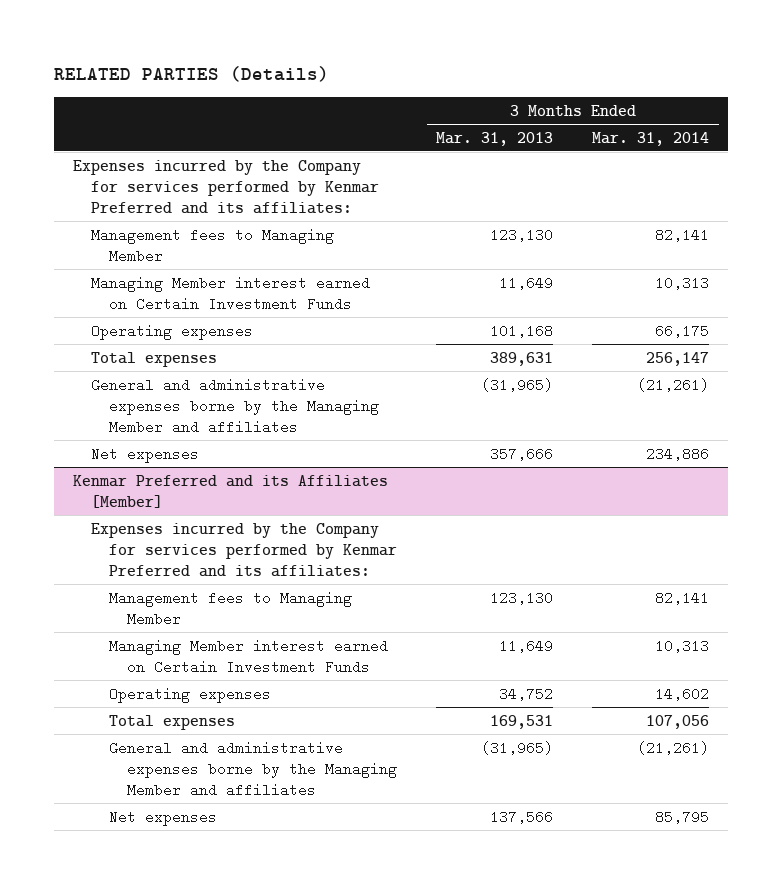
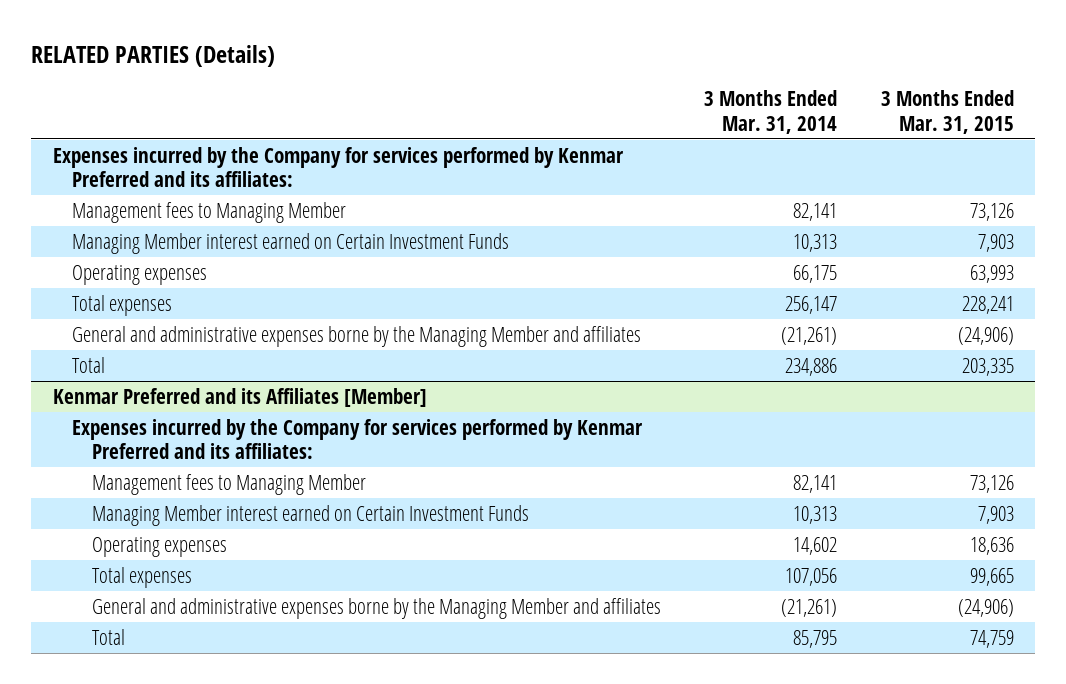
[436,131,554,146] Mar. 31, 2013 -> none
none -> [880,90,1014,134] 3 Months Ended Mar. 31, 2015
[91,446,200,463] Net expenses -> [72,356,106,373] Total
[109,809,218,826] Net expenses -> [91,628,125,645] Total

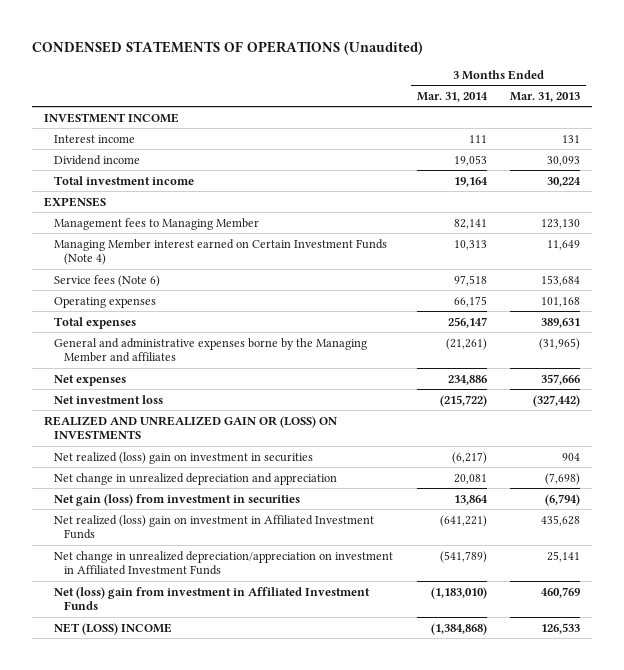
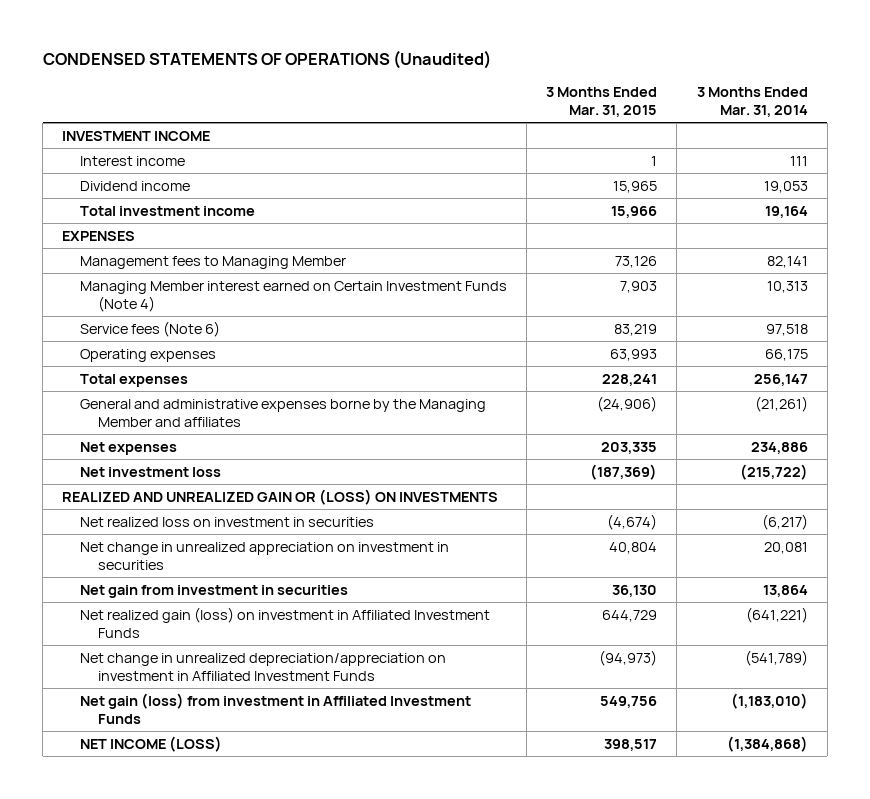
[510,91,581,102] Mar. 31, 2013 -> none
none -> [546,86,658,118] 3 Months Ended Mar. 31, 2015
[54,451,314,464] Net realized (loss) gain on investment in securities -> [80,516,375,527] Net realized loss on investment in securities
[54,472,338,485] Net change in unrealized depreciation and appreciation -> [80,541,450,570] Net change in unrealized appreciation on investment in securities
[54,493,301,506] Net gain (loss) from investment in securities -> [80,584,349,598] Net gain from investment in securities
[54,514,375,540] Net realized (loss) gain on investment in Affiliated Investment Funds -> [80,606,491,638] Net realized gain (loss) on investment in Affiliated Investment Funds
[54,586,371,611] Net (loss) gain from investment in Affiliated Investment Funds -> [80,692,472,724] Net gain (loss) from investment in Affiliated Investment Funds
[54,622,173,635] NET (LOSS) INCOME -> [80,735,223,752] NET INCOME (LOSS)

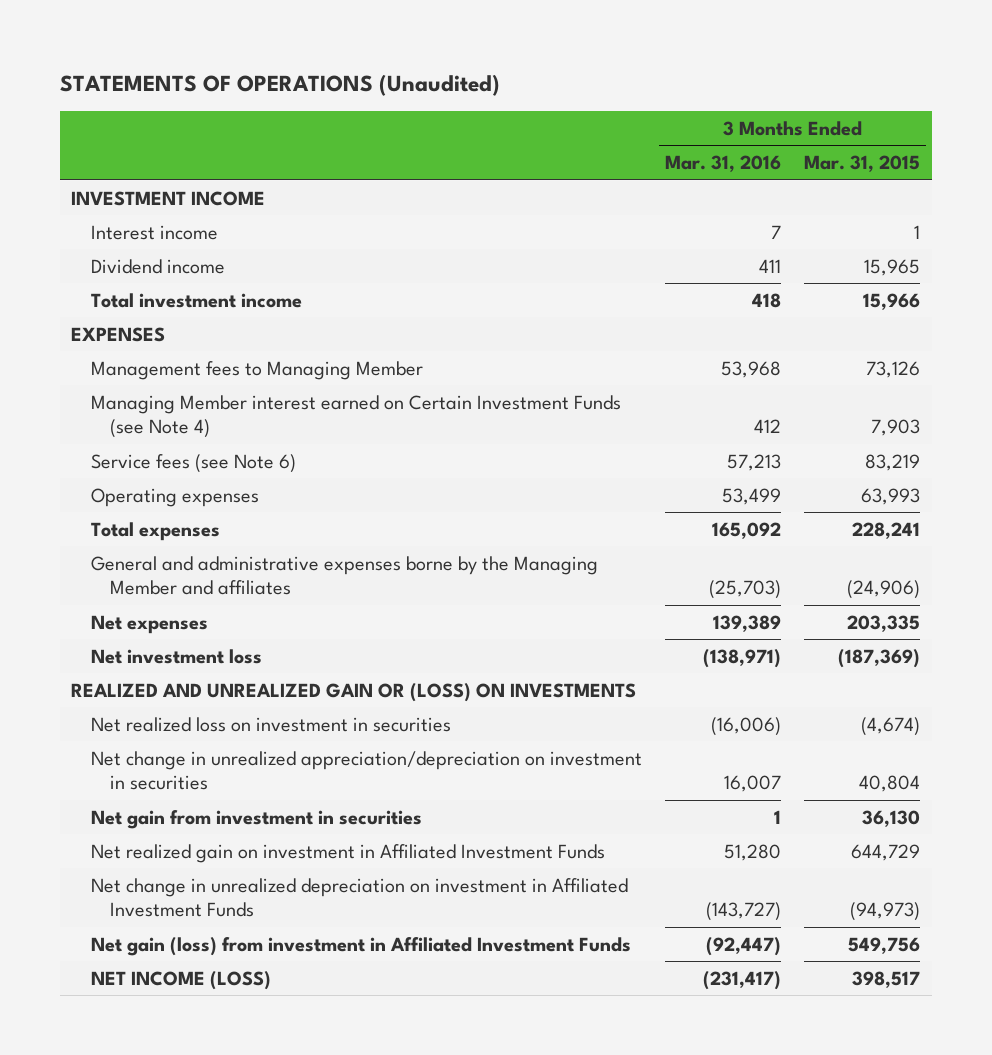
[42,49,491,69] CONDENSED STATEMENTS OF OPERATIONS (Unaudited) -> [59,73,500,96] STATEMENTS OF OPERATIONS (Unaudited)
[696,86,808,118] 3 Months Ended Mar. 31, 2014 -> none
none -> [665,155,782,173] Mar. 31, 2016
[80,280,508,312] Managing Member interest earned on Certain Investment Funds (Note 4) -> [90,394,621,439] Managing Member interest earned on Certain Investment Funds (see Note 4)
[80,320,221,337] Service fees (Note 6) -> [90,453,296,473] Service fees (see Note 6)
[80,541,450,570] Net change in unrealized appreciation on investment in securities -> [90,750,642,791] Net change in unrealized appreciation/depreciation on investment in securities
[80,606,491,638] Net realized gain (loss) on investment in Affiliated Investment Funds -> [90,843,605,863] Net realized gain on investment in Affiliated Investment Funds
[80,652,447,681] Net change in unrealized depreciation/appreciation on investment in Affiliated Investment Funds -> [90,877,628,918] Net change in unrealized depreciation on investment in Affiliated Investment Funds

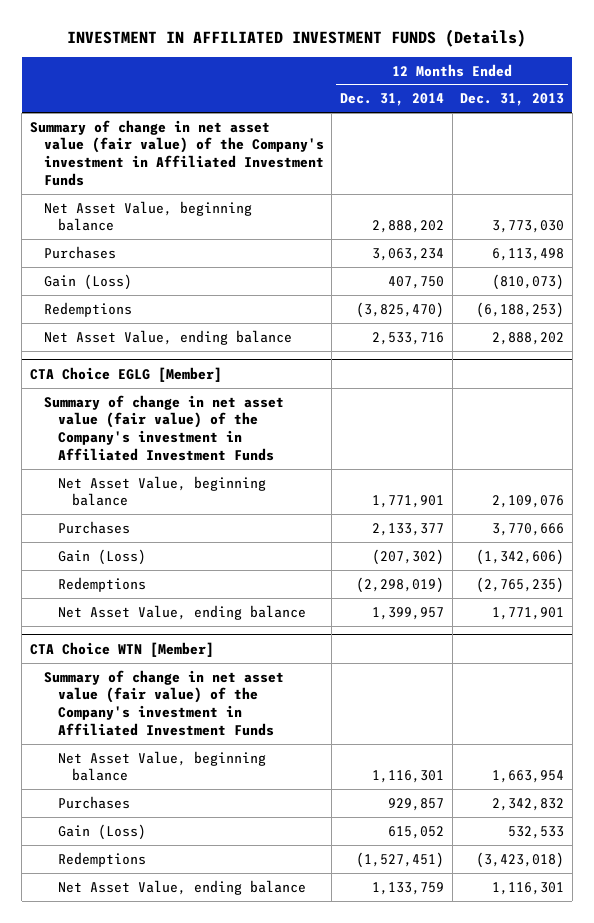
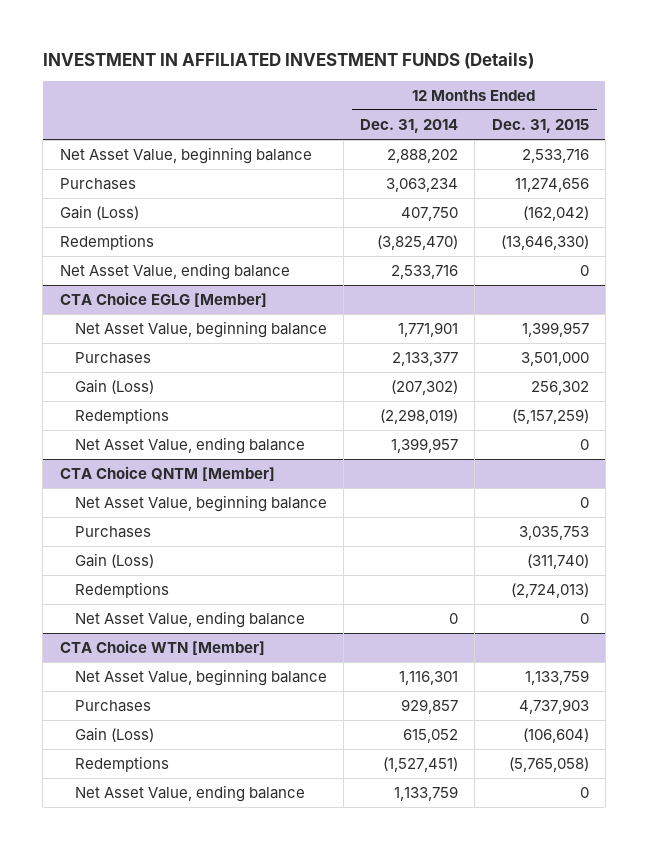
[460,93,565,107] Dec. 31, 2013 -> none
none -> [491,118,589,133] Dec. 31, 2015
[29,119,324,186] Summary of change in net asset value (fair value) of the Company's investment in Affiliated Investment Funds -> none
[43,394,284,461] Summary of change in net asset value (fair value) of the Company's investment in Affiliated Investment Funds -> none
none -> [59,465,275,481] CTA Choice QNTM [Member]
none -> [74,494,327,512] Net Asset Value, beginning balance
none -> [74,525,151,538] Purchases
none -> [74,552,154,568] Gain (Loss)
none -> [74,581,169,598] Redemptions
none -> [74,610,305,628] Net Asset Value, ending balance
[43,669,284,736] Summary of change in net asset value (fair value) of the Company's investment in Affiliated Investment Funds -> none

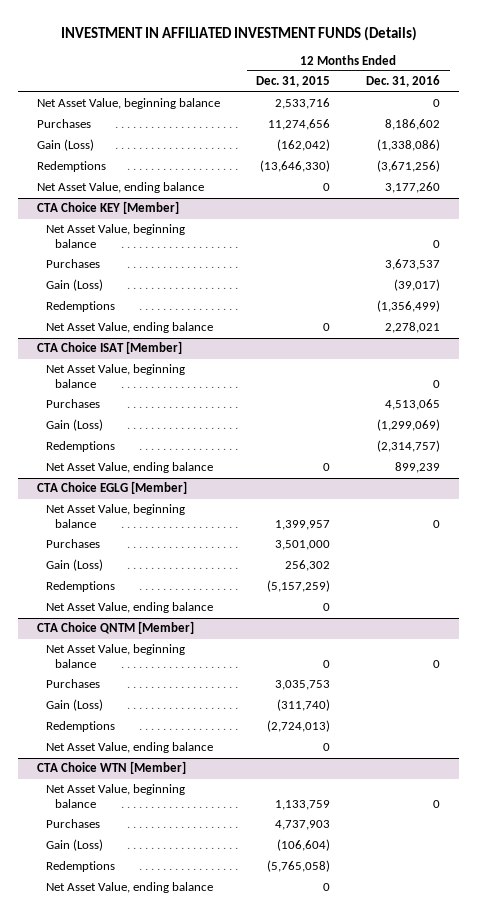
[360,118,459,133] Dec. 31, 2014 -> none
none -> [366,75,441,88] Dec. 31, 2016
none -> [36,201,179,215] CTA Choice KEY [Member]
none -> [45,224,185,248] Net Asset Value, beginning balance
none -> [45,259,100,269] Purchases
none -> [45,279,103,292] Gain (Loss)
none -> [45,301,115,313] Redemptions
none -> [45,322,213,334] Net Asset Value, ending balance
none -> [36,341,182,355] CTA Choice ISAT [Member]
none -> [45,364,185,388] Net Asset Value, beginning balance
none -> [45,399,100,409] Purchases
none -> [45,419,103,432] Gain (Loss)
none -> [45,441,115,453] Redemptions
none -> [45,462,213,474] Net Asset Value, ending balance

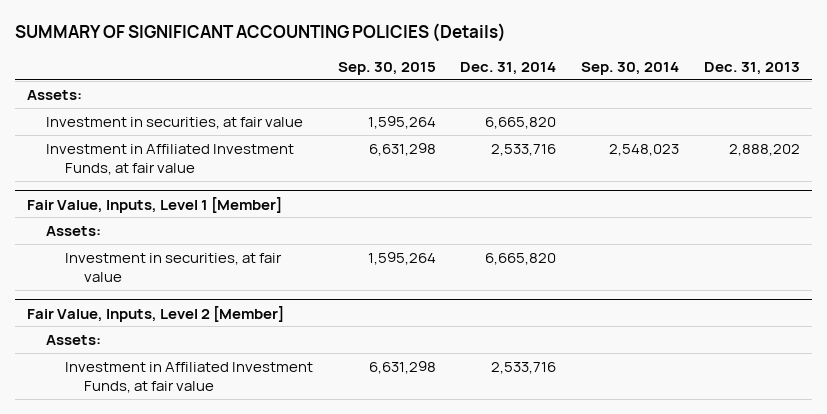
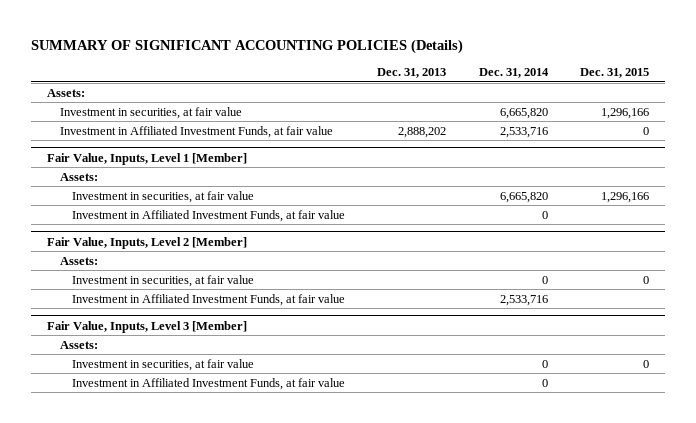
[337,61,436,75] Sep. 30, 2015 -> none
[581,61,680,75] Sep. 30, 2014 -> none
none -> [580,68,650,79] Dec. 31, 2015
none -> [71,209,345,222] Investment in Affiliated Investment Funds, at fair value
none -> [71,274,254,287] Investment in securities, at fair value
none -> [47,320,248,333] Fair Value, Inputs, Level 3 [Member]
none -> [59,340,98,349] Assets:
none -> [71,358,254,371] Investment in securities, at fair value
none -> [71,377,345,390] Investment in Affiliated Investment Funds, at fair value

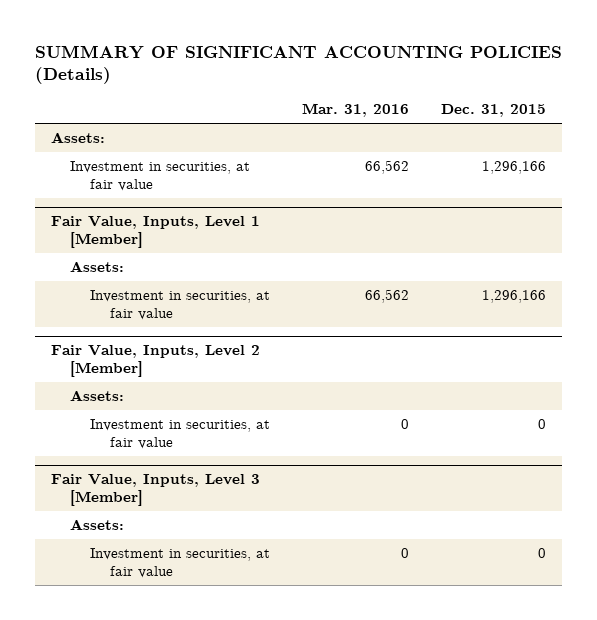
[377,68,447,79] Dec. 31, 2013 -> none
[478,68,549,79] Dec. 31, 2014 -> none
none -> [302,103,410,118] Mar. 31, 2016
[59,125,333,138] Investment in Affiliated Investment Funds, at fair value -> none
[71,209,345,222] Investment in Affiliated Investment Funds, at fair value -> none
[71,293,345,306] Investment in Affiliated Investment Funds, at fair value -> none
[71,377,345,390] Investment in Affiliated Investment Funds, at fair value -> none

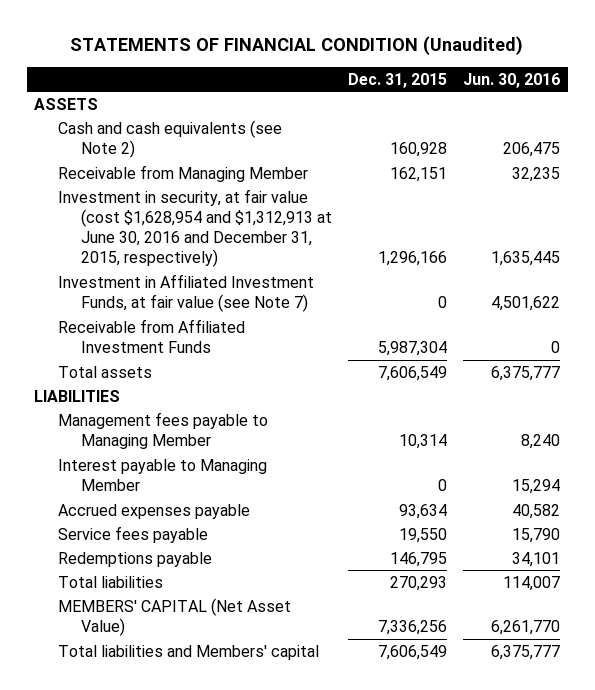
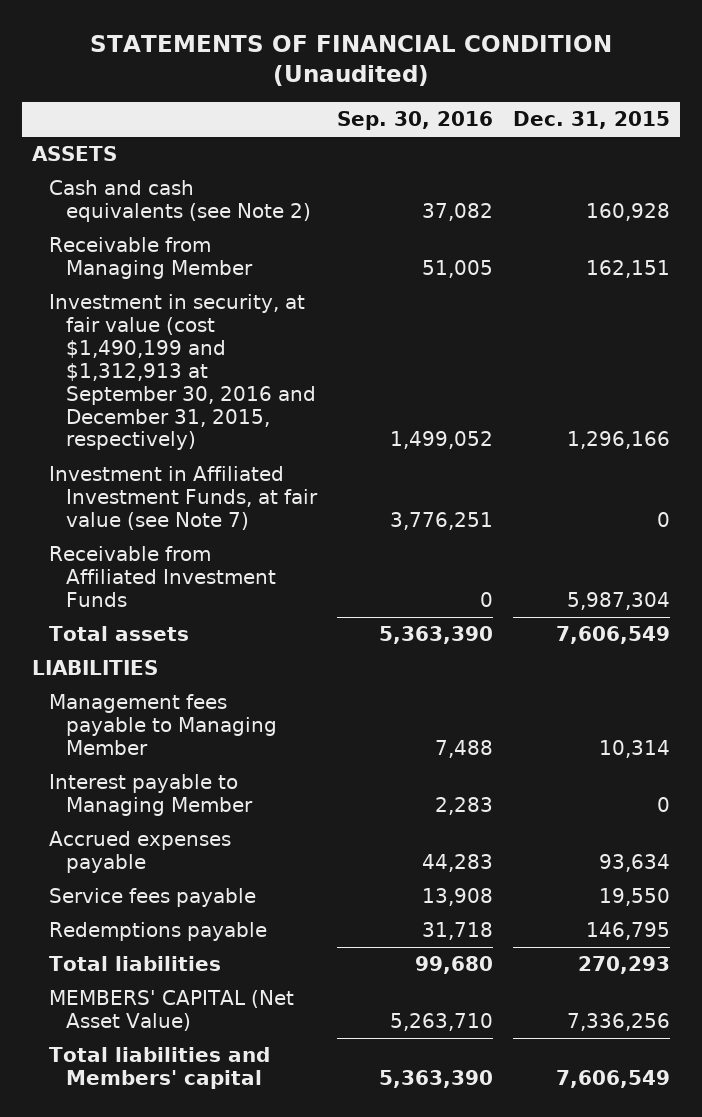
[463,72,561,88] Jun. 30, 2016 -> none
none -> [337,111,494,131] Sep. 30, 2016
[57,188,333,268] Investment in security, at fair value (cost $1,628,954 and $1,312,913 at June 30, 2016 and December 31, 2015, respectively) -> [49,294,316,451] Investment in security, at fair value (cost $1,490,199 and $1,312,913 at September 30, 2016 and December 31, 2015, respectively)

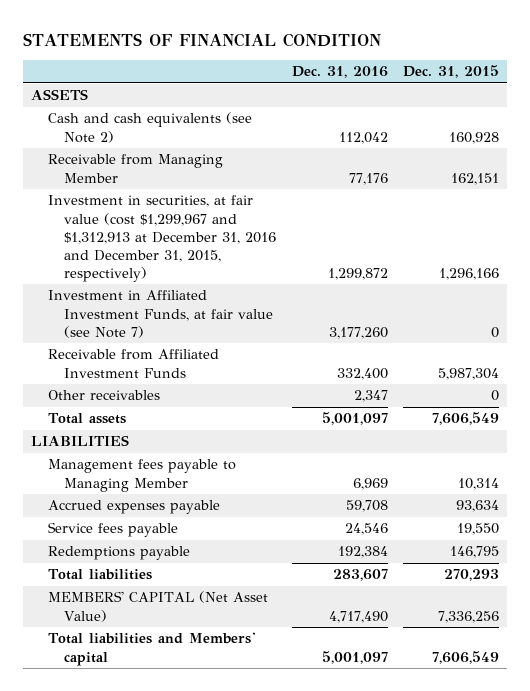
[90,35,613,87] STATEMENTS OF FINANCIAL CONDITION (Unaudited) -> [23,32,382,47] STATEMENTS OF FINANCIAL CONDITION
[337,111,494,131] Sep. 30, 2016 -> none
none -> [291,66,388,79] Dec. 31, 2016
[49,294,316,451] Investment in security, at fair value (cost $1,490,199 and $1,312,913 at September 30, 2016 and December 31, 2015, respectively) -> [47,195,277,282] Investment in securities, at fair value (cost $1,299,967 and $1,312,913 at December 31, 2016 and December 31, 2015, respectively)
none -> [47,390,160,401] Other receivables
[49,774,253,817] Interest payable to Managing Member -> none

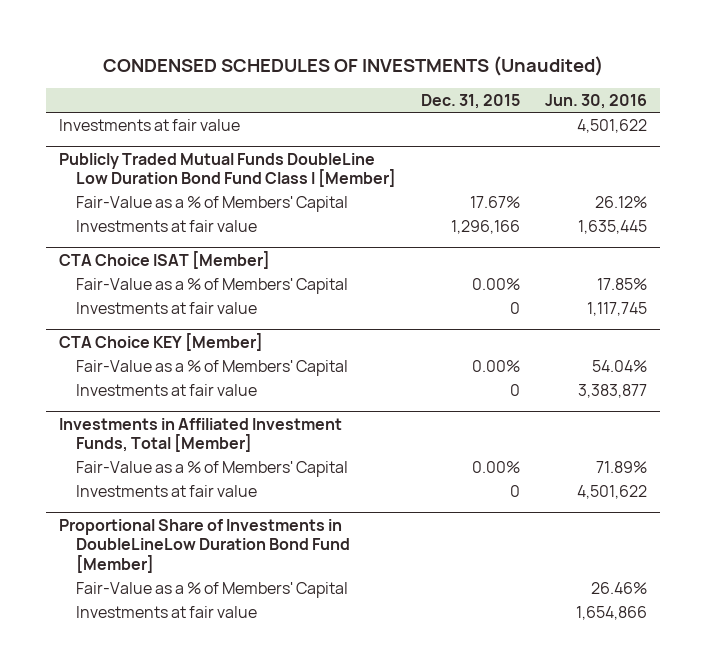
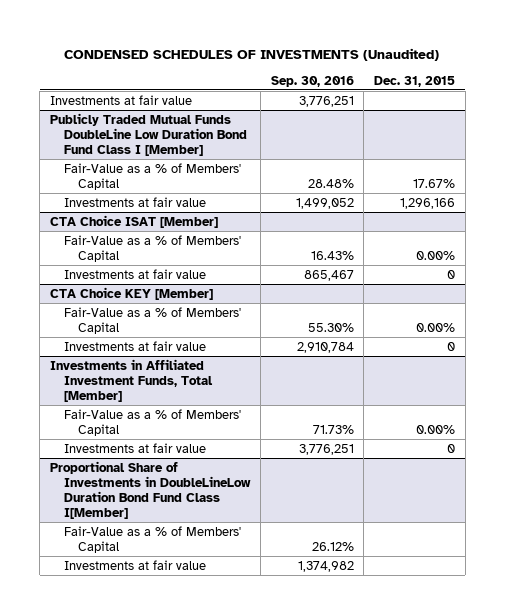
[545,93,648,109] Jun. 30, 2016 -> none
none -> [270,75,354,87] Sep. 30, 2016
[59,518,350,573] Proportional Share of Investments in DoubleLineLow Duration Bond Fund [Member] -> [49,460,251,519] Proportional Share of Investments in DoubleLineLow Duration Bond Fund Class I[Member]

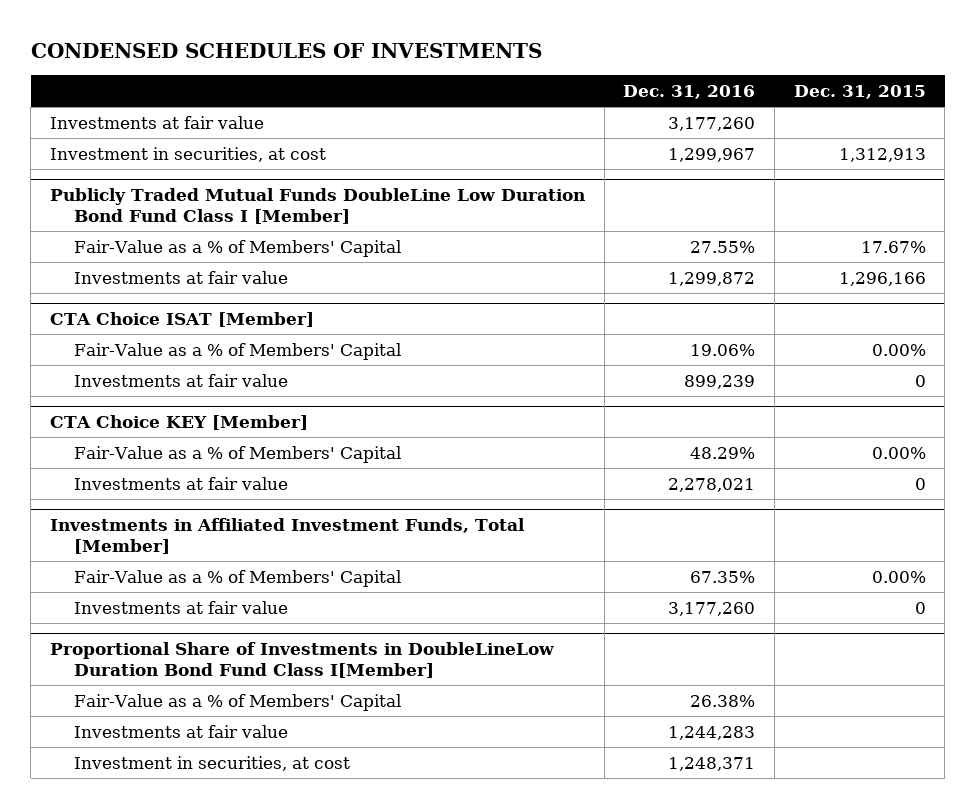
[64,47,440,61] CONDENSED SCHEDULES OF INVESTMENTS (Unaudited) -> [30,42,542,58] CONDENSED SCHEDULES OF INVESTMENTS
[270,75,354,87] Sep. 30, 2016 -> none
none -> [623,84,756,99] Dec. 31, 2016
none -> [50,146,327,162] Investment in securities, at cost
none -> [74,755,351,771] Investment in securities, at cost

